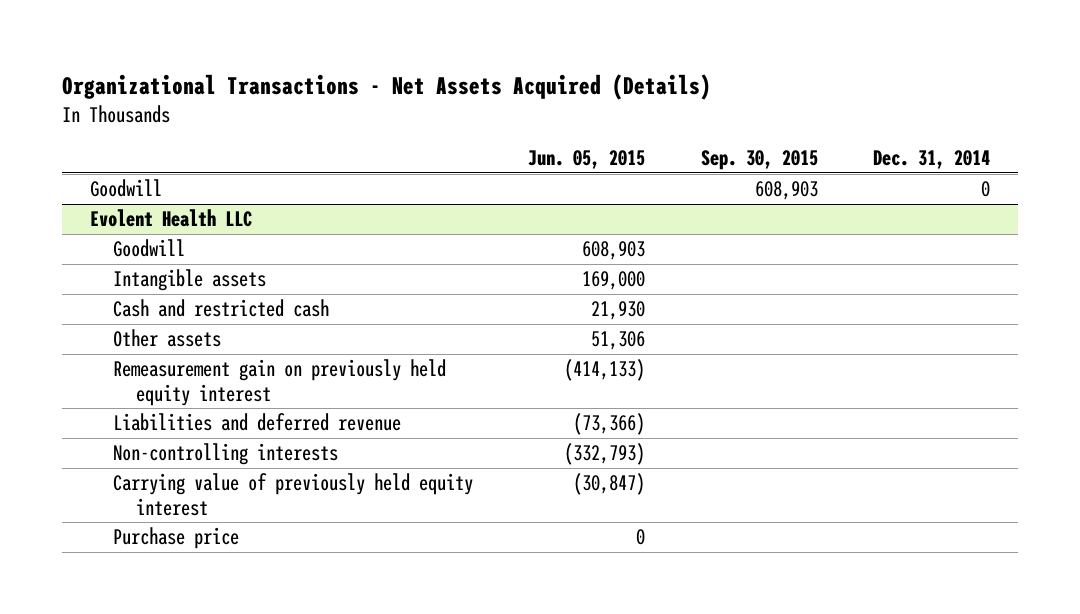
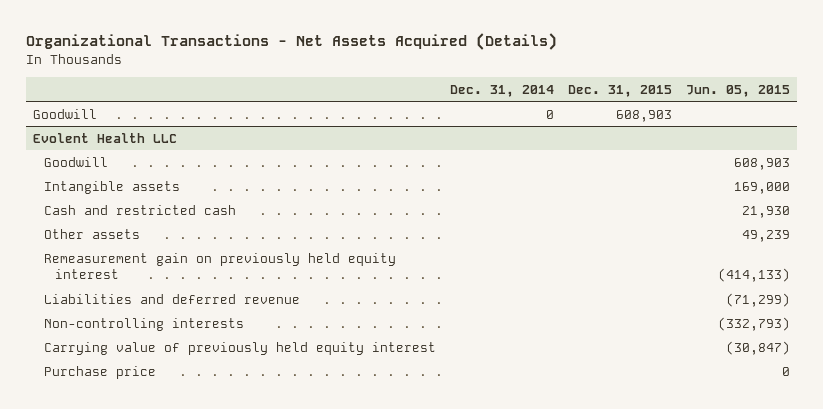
[700,150,818,171] Sep. 30, 2015 -> none
none -> [568,84,673,97] Dec. 31, 2015
[591,331,646,351] 51,306 -> [742,229,791,242] 49,239
[573,413,646,436] (73,366) -> [726,292,791,307] (71,299)

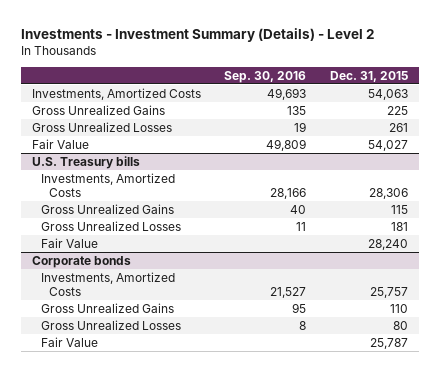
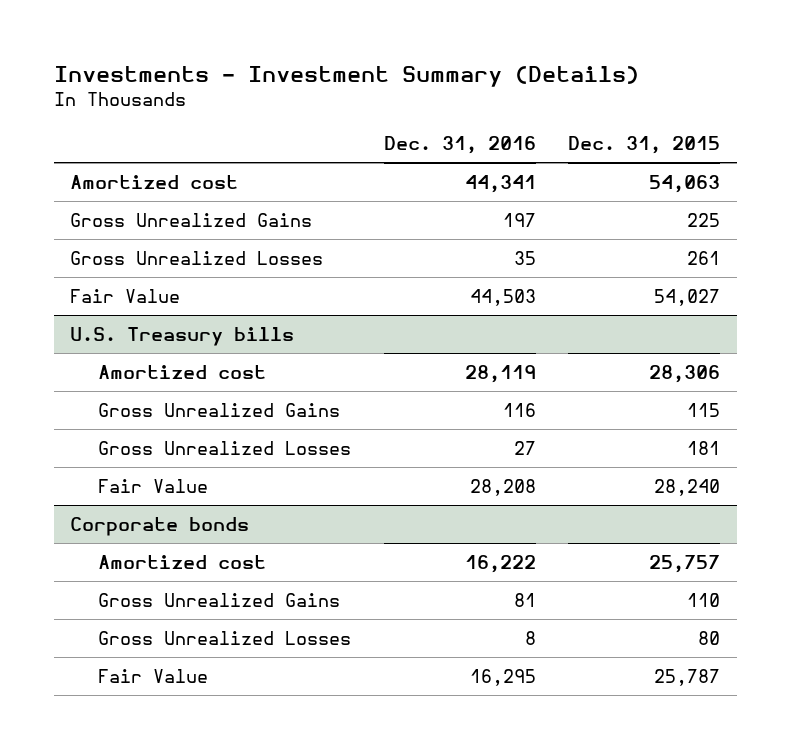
[20,27,375,42] Investments - Investment Summary (Details) - Level 2 -> [53,65,639,87] Investments - Investment Summary (Details)
[224,70,307,83] Sep. 30, 2016 -> none
none -> [383,136,536,155] Dec. 31, 2016
[32,87,202,100] Investments, Amortized Costs -> [70,174,239,189] Amortized cost
[40,172,175,197] Investments, Amortized Costs -> [97,364,266,379] Amortized cost
[40,271,175,296] Investments, Amortized Costs -> [97,554,266,569] Amortized cost

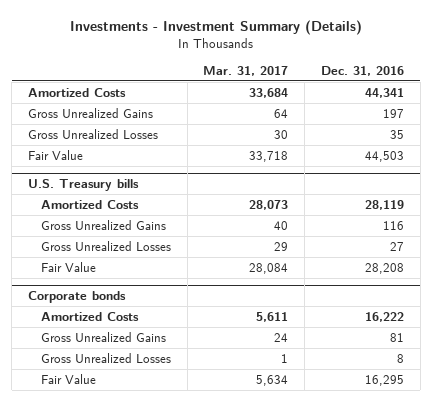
[568,136,721,155] Dec. 31, 2015 -> none
none -> [203,65,289,76] Mar. 31, 2017
[70,174,239,189] Amortized cost -> [27,87,126,97] Amortized Costs
[97,364,266,379] Amortized cost -> [40,199,139,209] Amortized Costs
[97,554,266,569] Amortized cost -> [40,311,139,321] Amortized Costs

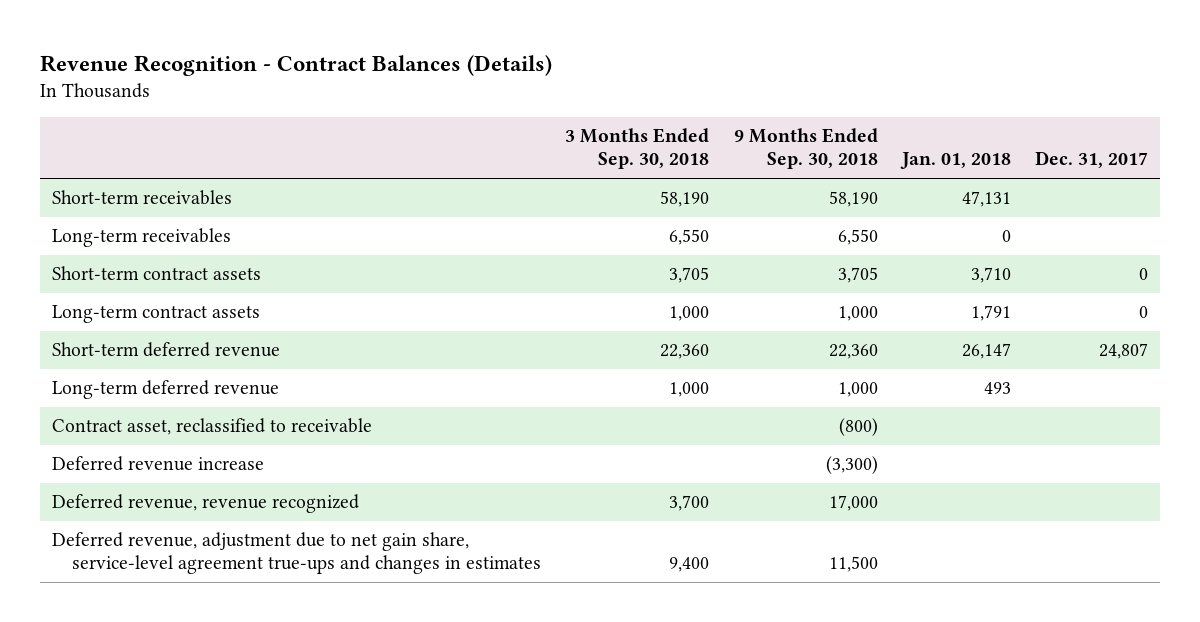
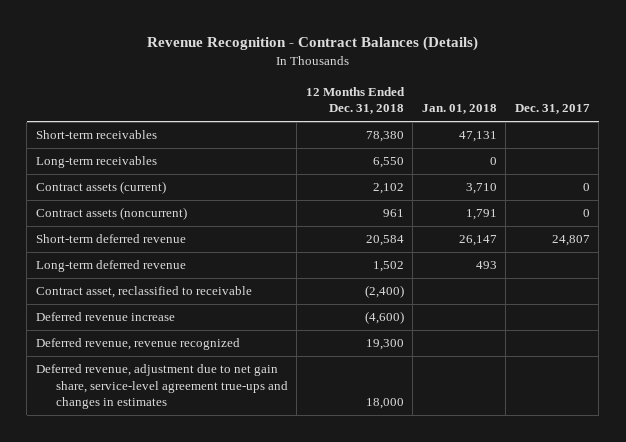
[565,128,710,170] 3 Months Ended Sep. 30, 2018 -> none
[733,128,878,170] 9 Months Ended Sep. 30, 2018 -> none
none -> [305,86,405,115] 12 Months Ended Dec. 31, 2018
[52,266,262,281] Short-term contract assets -> [35,181,166,195] Contract assets (current)
[52,305,261,324] Long-term contract assets -> [35,207,187,221] Contract assets (noncurrent)

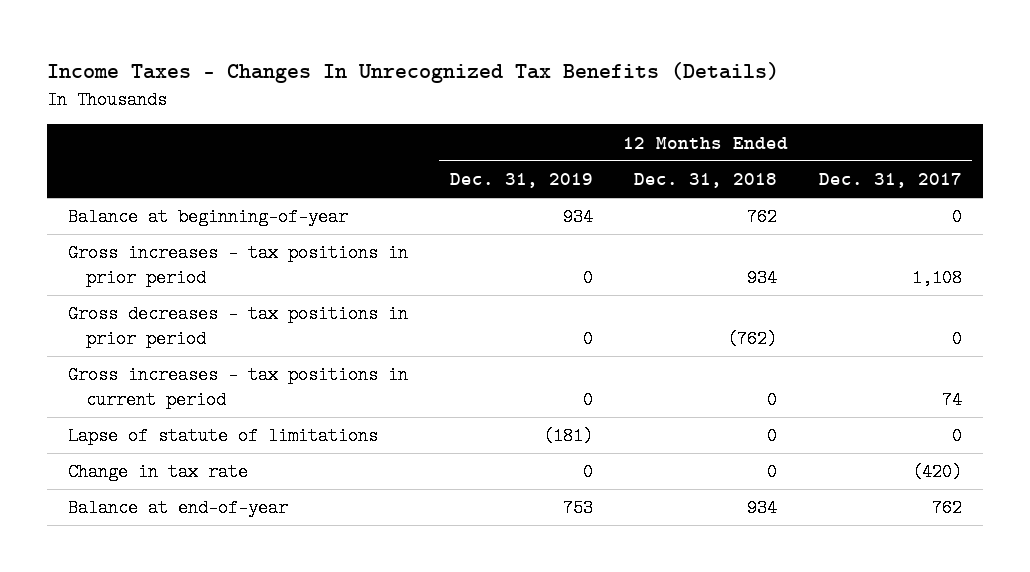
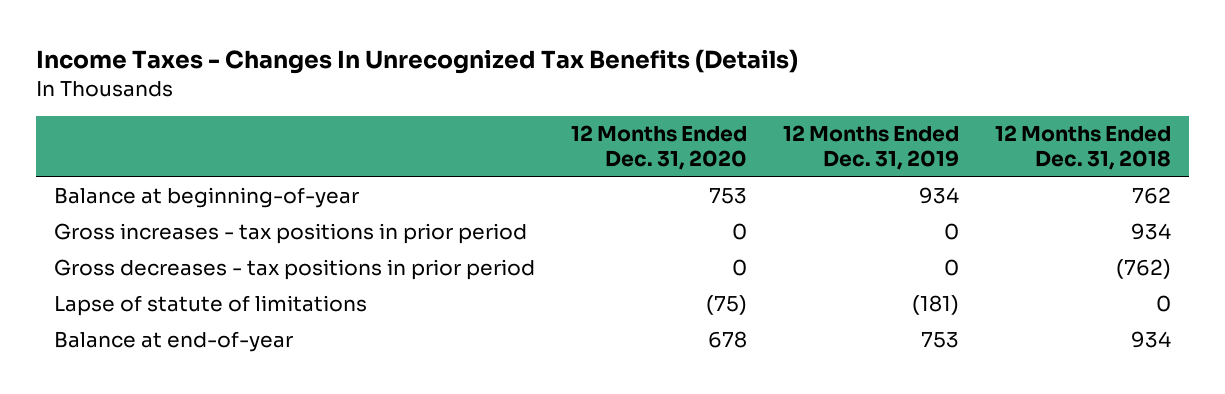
[819,173,963,189] Dec. 31, 2017 -> none
none -> [571,125,748,171] 12 Months Ended Dec. 31, 2020
[68,366,409,409] Gross increases - tax positions in current period -> none
[68,463,249,482] Change in tax rate -> none

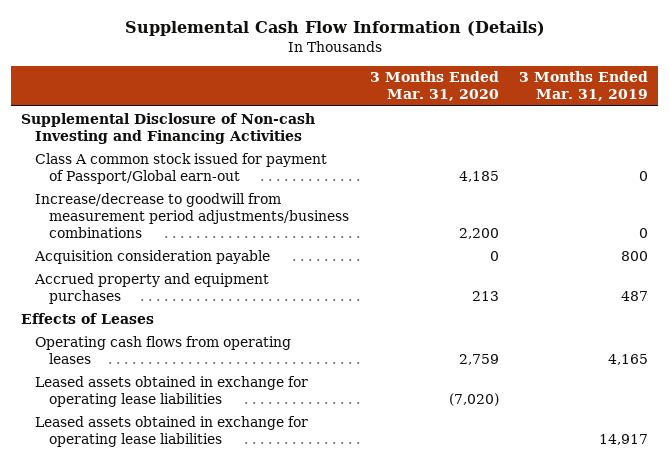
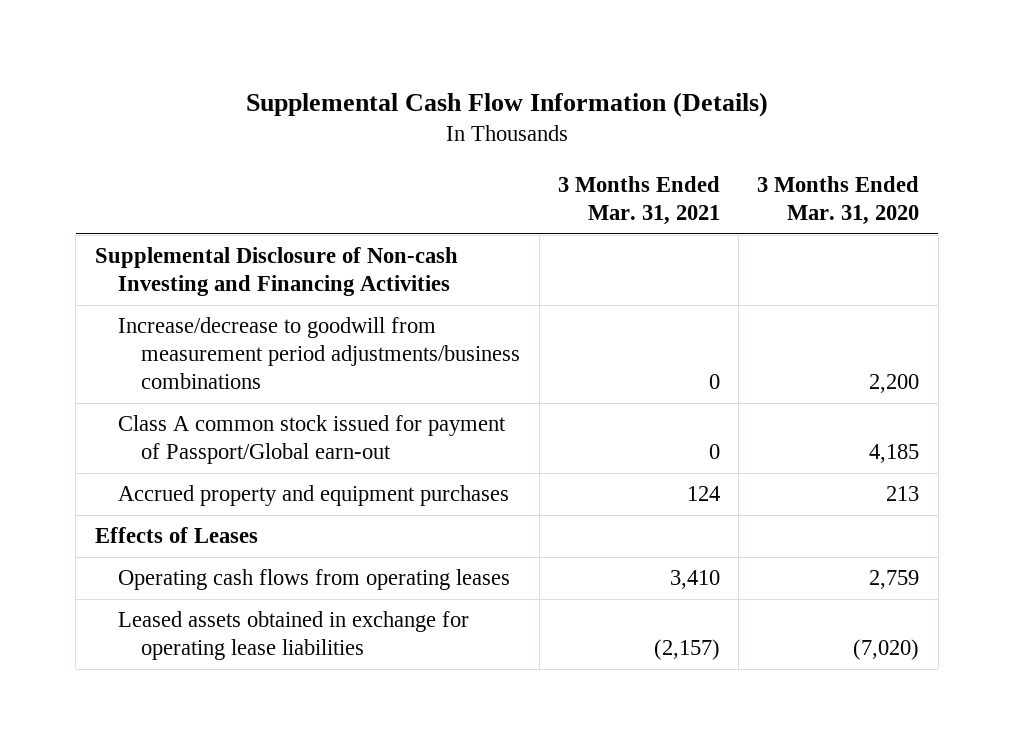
[518,71,648,102] 3 Months Ended Mar. 31, 2019 -> none
none -> [557,176,720,226] 3 Months Ended Mar. 31, 2021
[34,249,271,264] Acquisition consideration payable -> none
[35,152,328,184] Class A common stock issued for payment of Passport/Global earn-out -> [118,415,507,465] Class A common stock issued for payment of Passport/Global earn-out
[35,415,309,447] Leased assets obtained in exchange for operating lease liabilities -> none

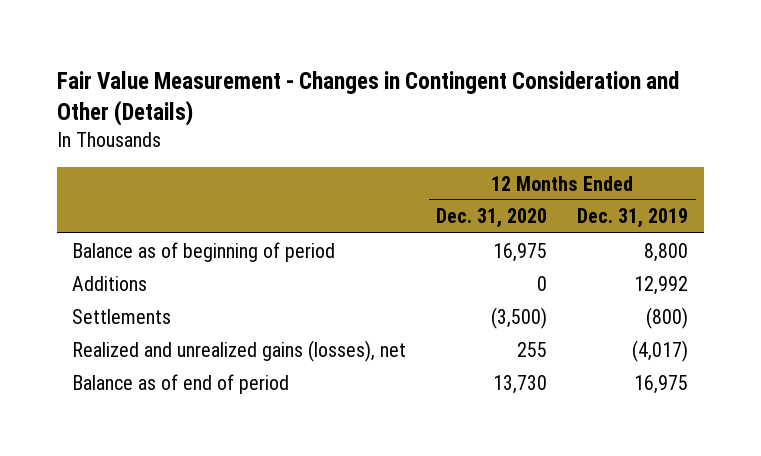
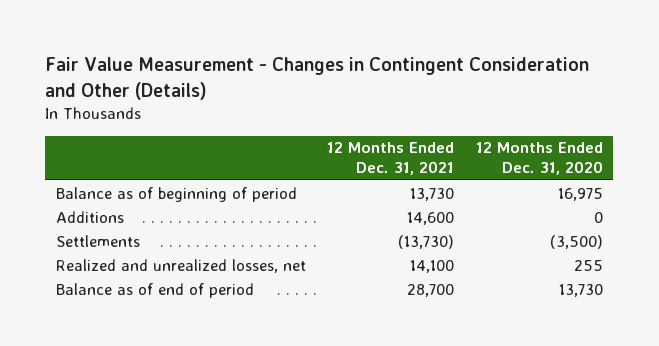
[577,208,689,229] Dec. 31, 2019 -> none
none -> [327,142,455,176] 12 Months Ended Dec. 31, 2021
[72,339,407,362] Realized and unrealized gains (losses), net -> [56,258,307,273] Realized and unrealized losses, net

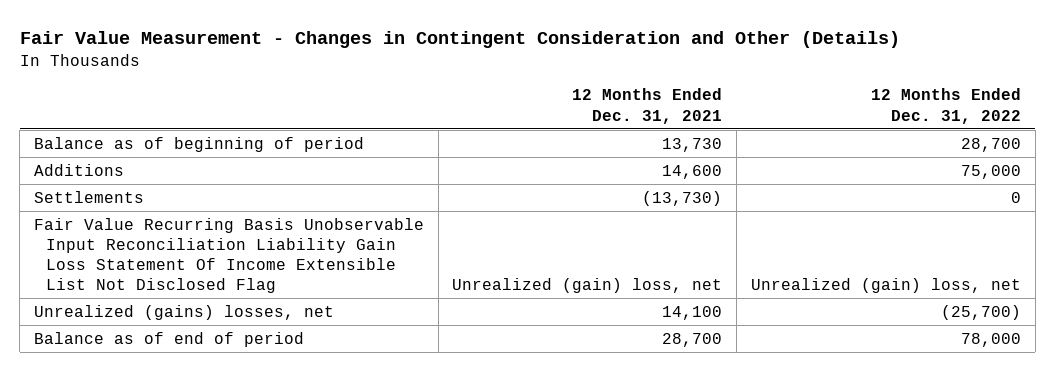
[475,142,603,176] 12 Months Ended Dec. 31, 2020 -> none
none -> [871,88,1022,124] 12 Months Ended Dec. 31, 2022
none -> [33,217,424,294] Fair Value Recurring Basis Unobservable Input Reconciliation Liability Gain Loss Statement Of Income Extensible List Not Disclosed Flag
[56,258,307,273] Realized and unrealized losses, net -> [33,304,334,320] Unrealized (gains) losses, net

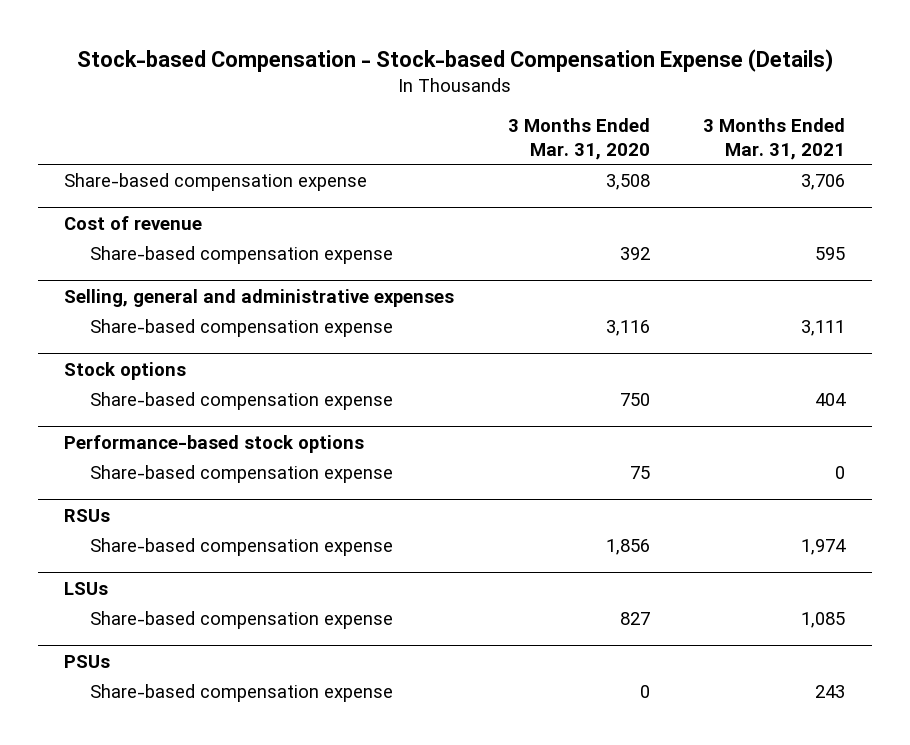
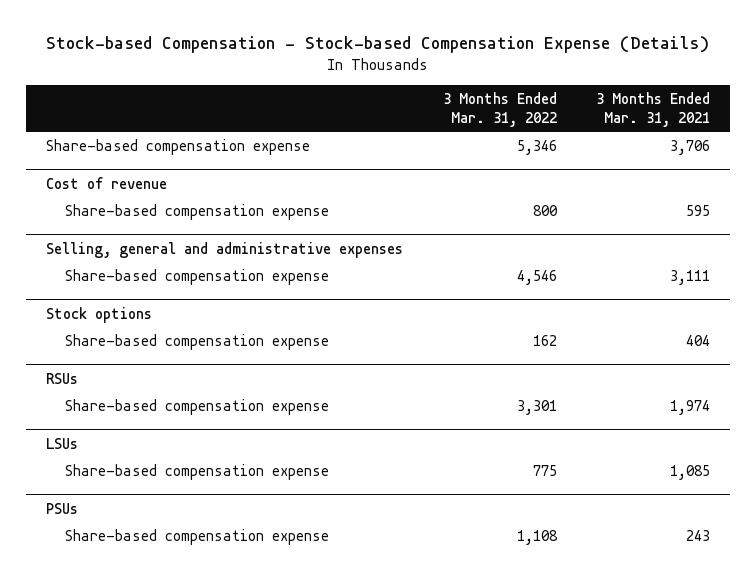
[507,118,650,160] 3 Months Ended Mar. 31, 2020 -> none
none -> [442,91,557,127] 3 Months Ended Mar. 31, 2022
[64,434,365,453] Performance-based stock options -> none
[89,465,393,484] Share-based compensation expense -> none

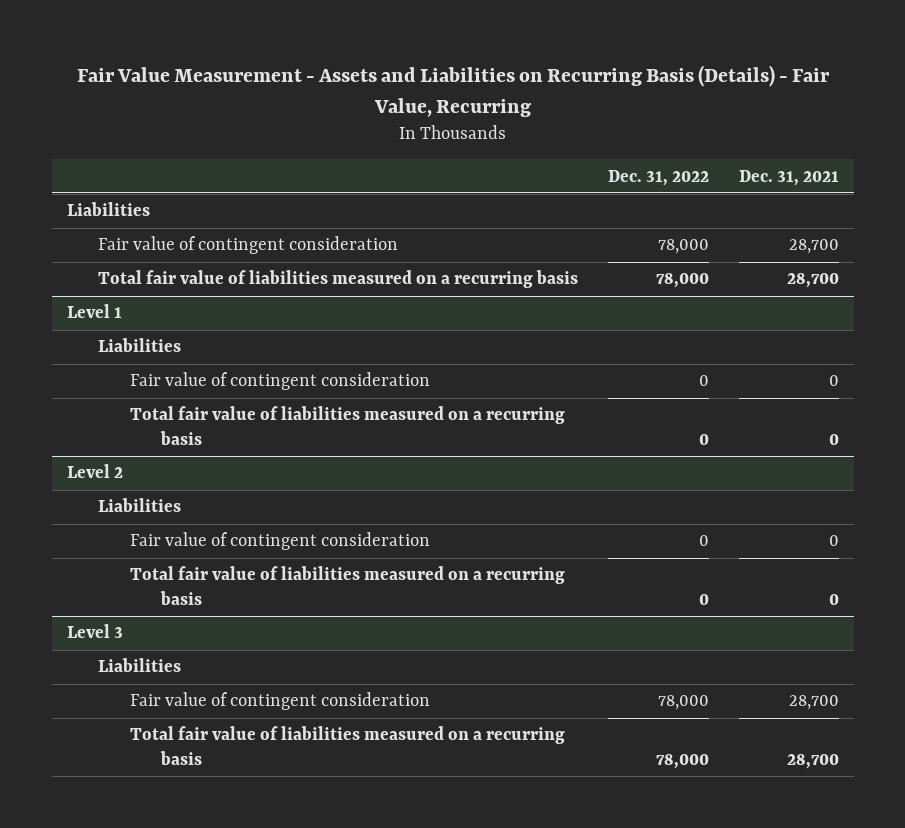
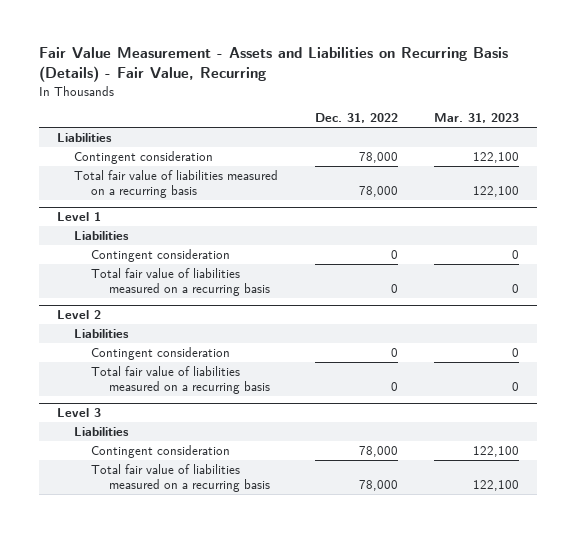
[738,169,839,186] Dec. 31, 2021 -> none
none -> [434,113,520,124] Mar. 31, 2023
[98,236,399,255] Fair value of contingent consideration -> [74,150,214,164] Contingent consideration
[129,372,430,391] Fair value of contingent consideration -> [91,248,231,262] Contingent consideration
[129,532,430,551] Fair value of contingent consideration -> [91,346,231,360] Contingent consideration
[129,692,430,711] Fair value of contingent consideration -> [91,444,231,458] Contingent consideration

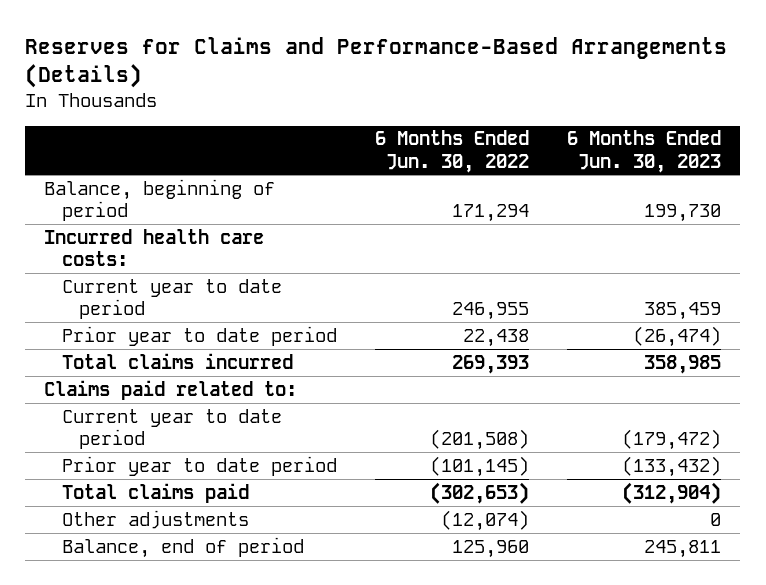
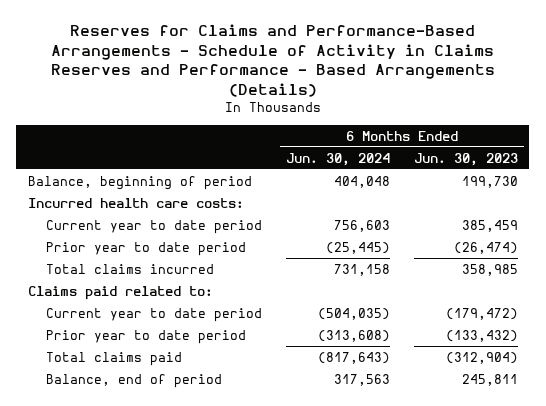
[25,36,728,89] Reserves for Claims and Performance-Based Arrangements (Details) -> [50,23,495,97] Reserves for Claims and Performance-Based Arrangements - Schedule of Activity in Claims Reserves and Performance - Based Arrangements (Details)
[374,130,529,173] 6 Months Ended Jun. 30, 2022 -> none
none -> [285,152,390,166] Jun. 30, 2024
[61,509,249,529] Other adjustments -> none

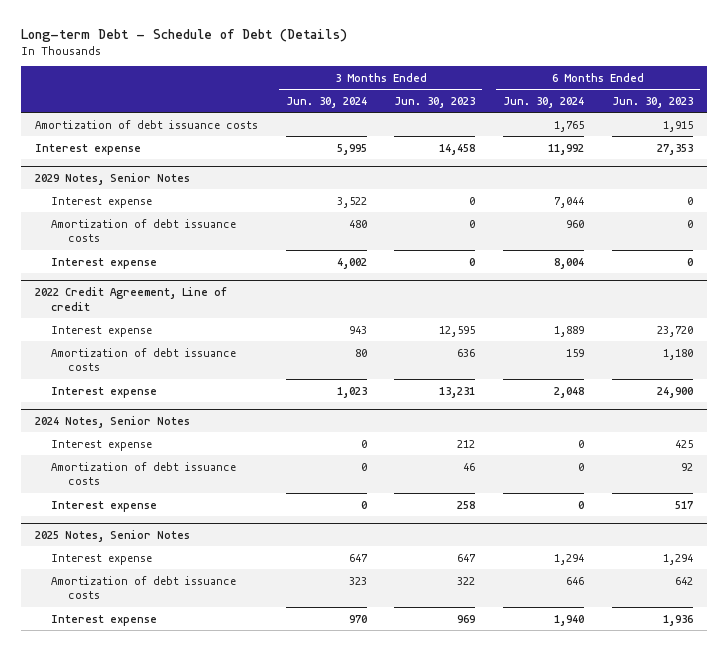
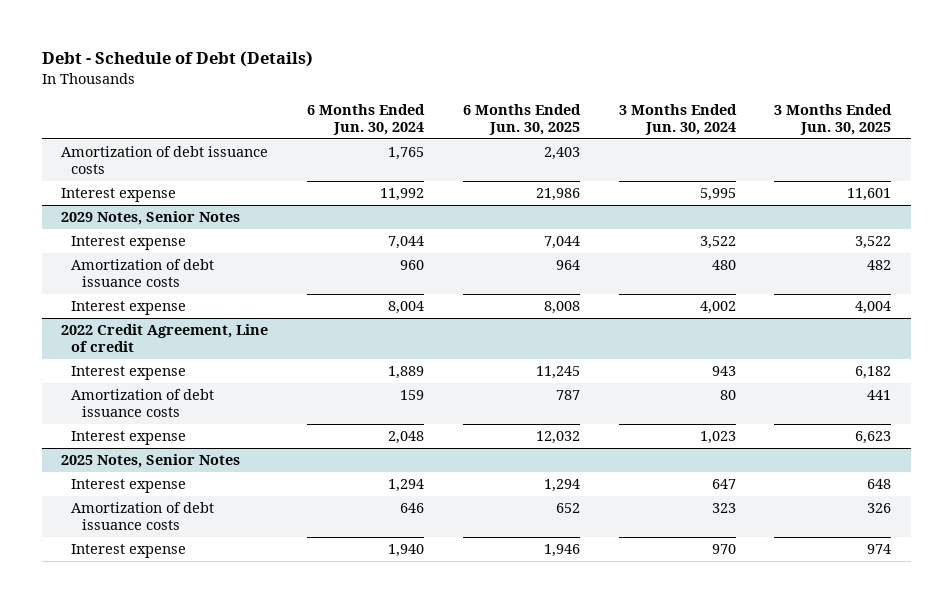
[20,28,347,42] Long-term Debt - Schedule of Debt (Details) -> [41,51,313,68] Debt - Schedule of Debt (Details)
[394,96,476,108] Jun. 30, 2023 -> none
[612,96,694,108] Jun. 30, 2023 -> none
none -> [462,104,581,136] 6 Months Ended Jun. 30, 2025
none -> [774,104,893,136] 3 Months Ended Jun. 30, 2025
[34,415,190,428] 2024 Notes, Senior Notes -> none
[51,439,153,451] Interest expense -> none
[51,461,237,486] Amortization of debt issuance costs -> none
[51,500,158,512] Interest expense -> none

